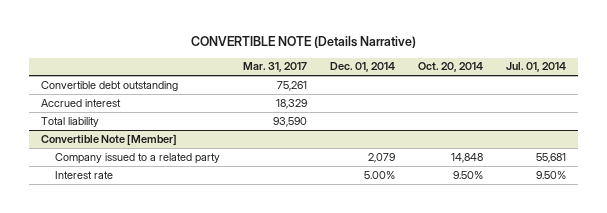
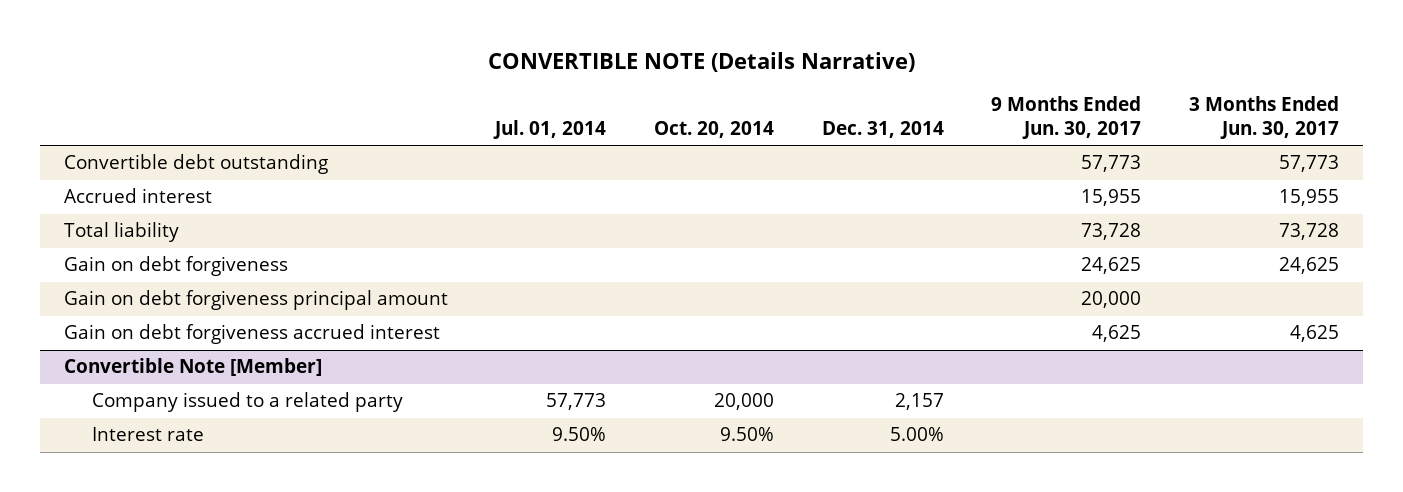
[242,62,307,73] Mar. 31, 2017 -> none
[330,62,396,73] Dec. 01, 2014 -> none
none -> [821,121,944,139] Dec. 31, 2014
none -> [991,96,1142,140] 9 Months Ended Jun. 30, 2017
none -> [1188,96,1339,140] 3 Months Ended Jun. 30, 2017
none -> [63,256,288,277] Gain on debt forgiveness
none -> [63,290,448,311] Gain on debt forgiveness principal amount
none -> [63,324,440,345] Gain on debt forgiveness accrued interest
[451,152,484,163] 14,848 -> [713,393,774,411] 20,000
[536,152,567,163] 55,681 -> [546,393,607,411] 57,773

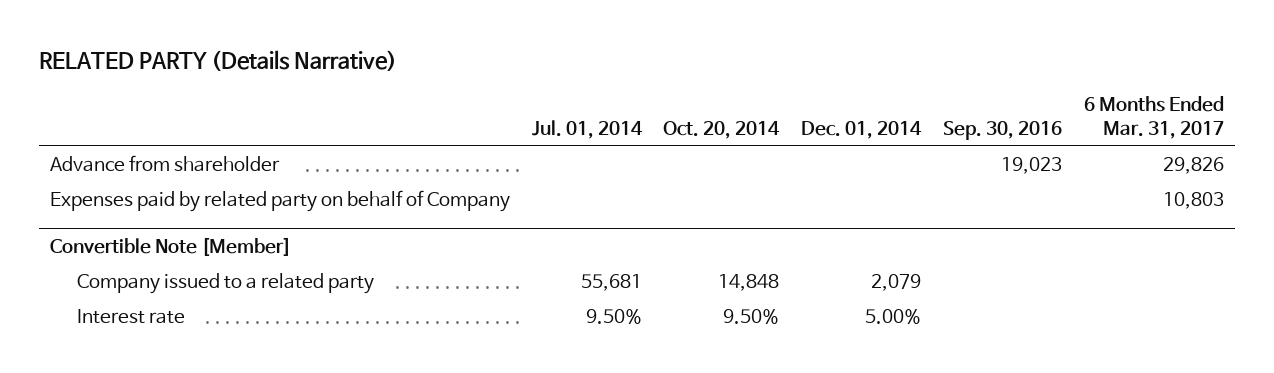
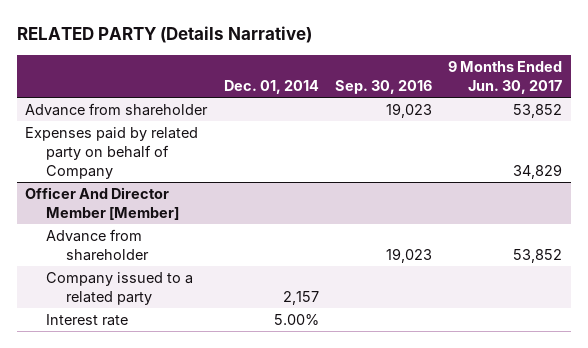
[531,120,643,140] Jul. 01, 2014 -> none
[663,121,781,140] Oct. 20, 2014 -> none
[1083,96,1224,140] 6 Months Ended Mar. 31, 2017 -> none
none -> [448,60,563,94] 9 Months Ended Jun. 30, 2017
[49,237,291,257] Convertible Note [Member] -> [25,187,179,221] Officer And Director Member [Member]
none -> [45,229,149,262] Advance from shareholder
[871,274,922,292] 2,079 -> [282,291,319,306] 2,157

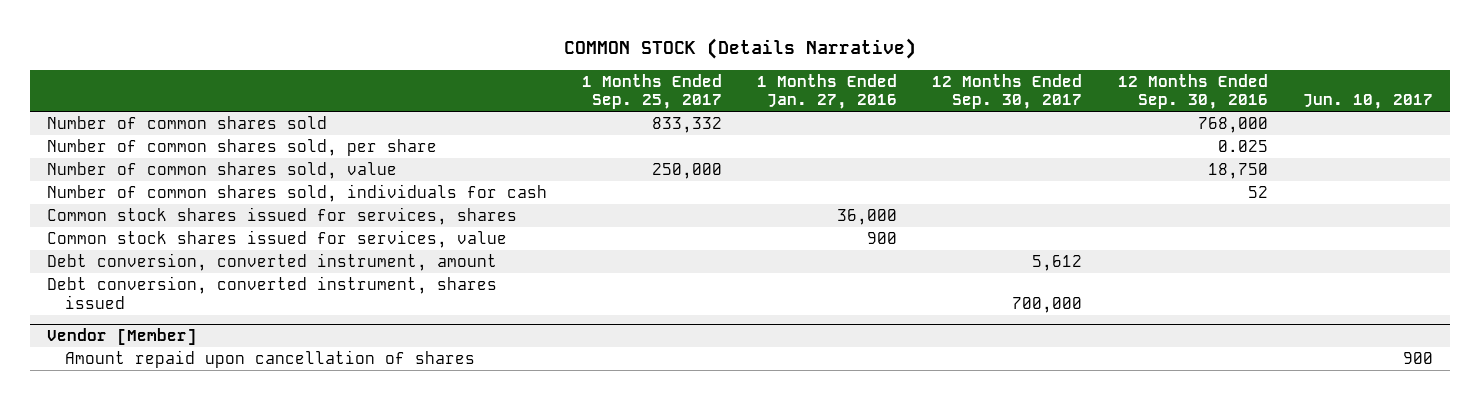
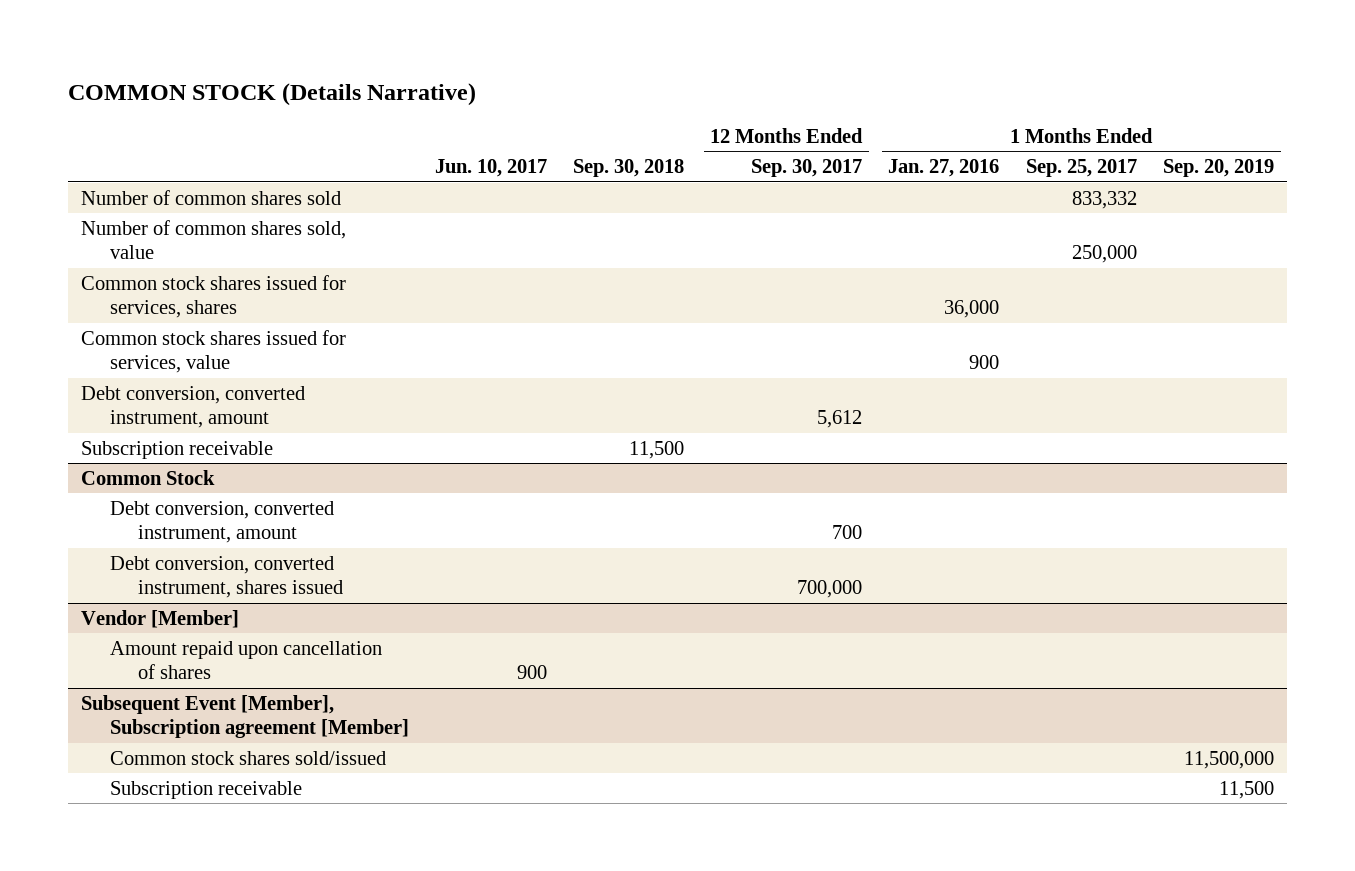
[1117,73,1268,110] 12 Months Ended Sep. 30, 2016 -> none
none -> [573,159,685,178] Sep. 30, 2018
none -> [1162,159,1274,178] Sep. 20, 2019
[47,139,438,157] Number of common shares sold, per share -> none
[47,184,548,203] Number of common shares sold, individuals for cash -> none
[47,276,498,309] Debt conversion, converted instrument, shares issued -> none
none -> [81,440,274,459] Subscription receivable
none -> [81,469,216,485] Common Stock
none -> [109,500,334,544] Debt conversion, converted instrument, amount
none -> [109,555,344,599] Debt conversion, converted instrument, shares issued
none -> [81,694,409,739] Subsequent Event [Member], Subscription agreement [Member]
none -> [109,750,386,765] Common stock shares sold/issued
none -> [109,780,302,799] Subscription receivable

